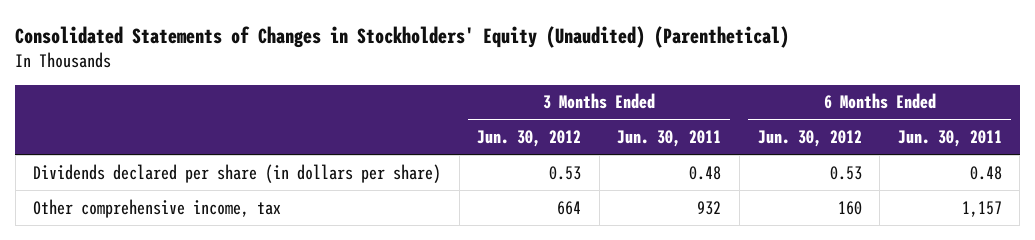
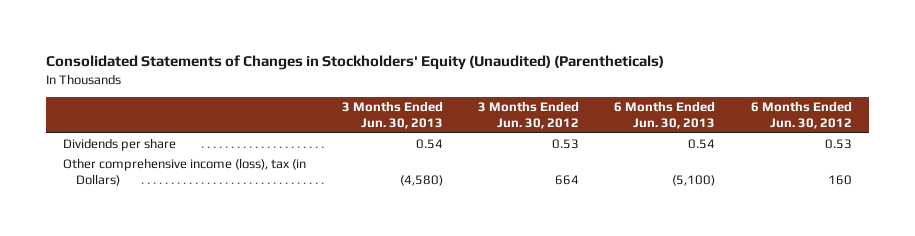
[15,25,790,48] Consolidated Statements of Changes in Stockholders' Equity (Unaudited) (Parenthetical) -> [45,55,664,71] Consolidated Statements of Changes in Stockholders' Equity (Unaudited) (Parentheticals)
[617,129,722,147] Jun. 30, 2011 -> none
[897,129,1002,147] Jun. 30, 2011 -> none
none -> [341,101,443,129] 3 Months Ended Jun. 30, 2013
none -> [614,101,716,129] 6 Months Ended Jun. 30, 2013
[33,163,442,183] Dividends declared per share (in dollars per share) -> [63,138,177,152] Dividends per share
[33,198,282,218] Other comprehensive income, tax -> [63,158,307,186] Other comprehensive income (loss), tax (in Dollars)

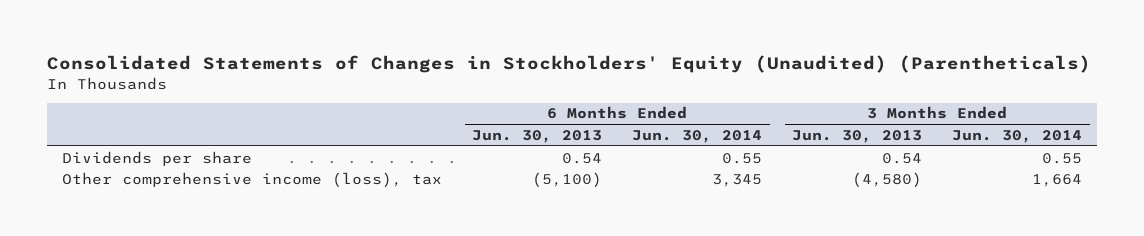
[477,101,579,129] 3 Months Ended Jun. 30, 2012 -> none
[750,101,852,129] 6 Months Ended Jun. 30, 2012 -> none
none -> [632,129,763,143] Jun. 30, 2014
none -> [952,129,1083,143] Jun. 30, 2014
[63,158,307,186] Other comprehensive income (loss), tax (in Dollars) -> [62,171,443,188] Other comprehensive income (loss), tax

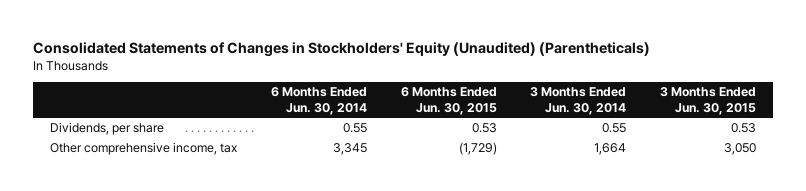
[472,129,603,143] Jun. 30, 2013 -> none
[792,129,923,143] Jun. 30, 2013 -> none
none -> [400,87,497,115] 6 Months Ended Jun. 30, 2015
none -> [660,87,757,115] 3 Months Ended Jun. 30, 2015
[62,150,253,166] Dividends per share -> [50,122,165,136] Dividends, per share
[62,171,443,188] Other comprehensive income (loss), tax -> [50,142,238,156] Other comprehensive income, tax

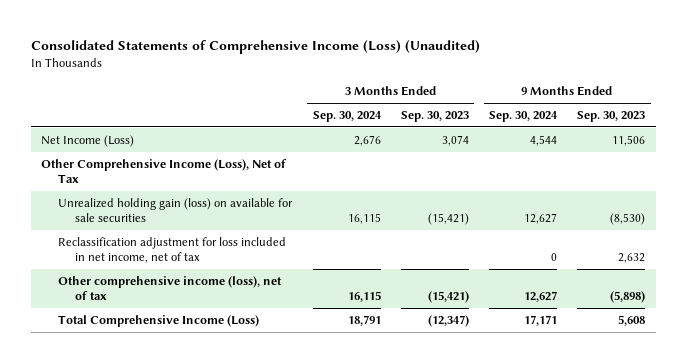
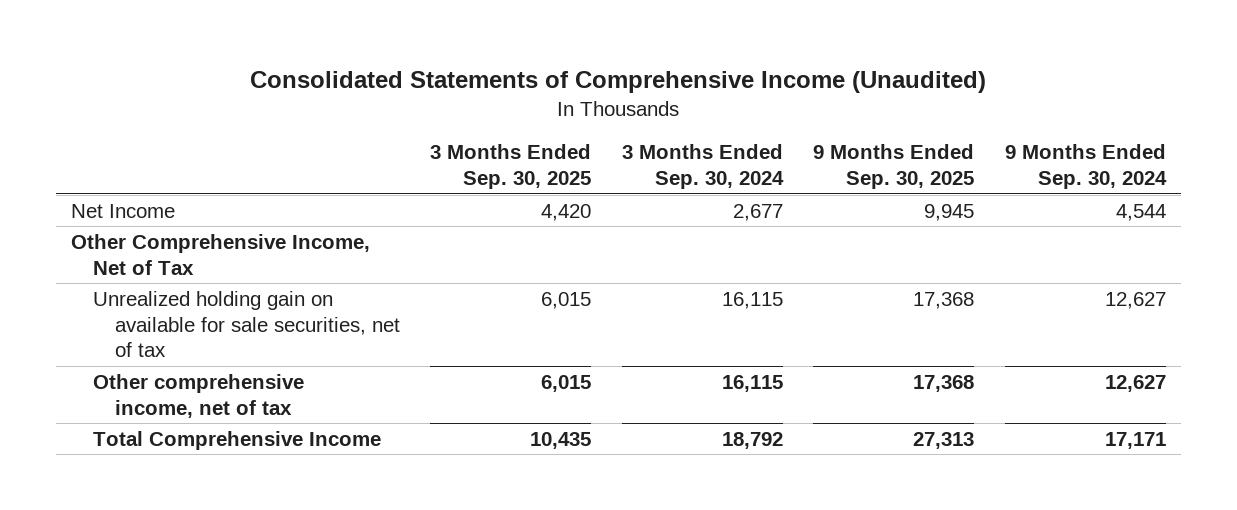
[31,40,481,55] Consolidated Statements of Comprehensive Income (Loss) (Unaudited) -> [250,70,987,93] Consolidated Statements of Comprehensive Income (Unaudited)
[400,111,469,123] Sep. 30, 2023 -> none
[577,111,646,123] Sep. 30, 2023 -> none
none -> [430,144,592,190] 3 Months Ended Sep. 30, 2025
none -> [813,144,975,190] 9 Months Ended Sep. 30, 2025
[58,236,287,264] Reclassification adjustment for loss included in net income, net of tax -> none
[41,134,135,147] Net Income (Loss) -> [71,203,176,218] Net Income
[353,134,381,146] 2,676 -> [732,203,783,221] 2,677
[41,158,288,184] Other Comprehensive Income (Loss), Net of Tax -> [71,233,371,275] Other Comprehensive Income, Net of Tax
[58,197,294,223] Unrealized holding gain (loss) on available for sale securities -> [93,290,401,358] Unrealized holding gain on available for sale securities, net of tax
[58,275,283,301] Other comprehensive income (loss), net of tax -> [93,373,305,418] Other comprehensive income, net of tax
[58,314,260,327] Total Comprehensive Income (Loss) -> [93,430,382,450] Total Comprehensive Income
[347,314,381,326] 18,791 -> [721,431,783,449] 18,792

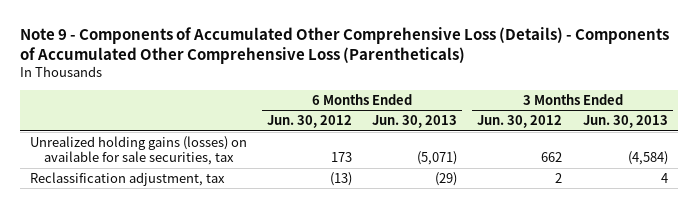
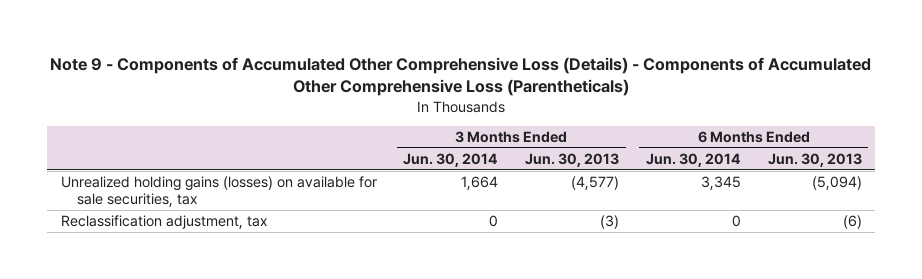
[267,115,353,129] Jun. 30, 2012 -> none
[477,115,563,129] Jun. 30, 2012 -> none
none -> [403,152,499,167] Jun. 30, 2014
none -> [645,152,741,167] Jun. 30, 2014
[417,151,458,166] (5,071) -> [811,175,862,190] (5,094)
[627,151,668,166] (4,584) -> [571,175,620,190] (4,577)
[435,171,458,186] (29) -> [842,214,862,229] (6)
[660,172,668,183] 4 -> [600,214,620,229] (3)

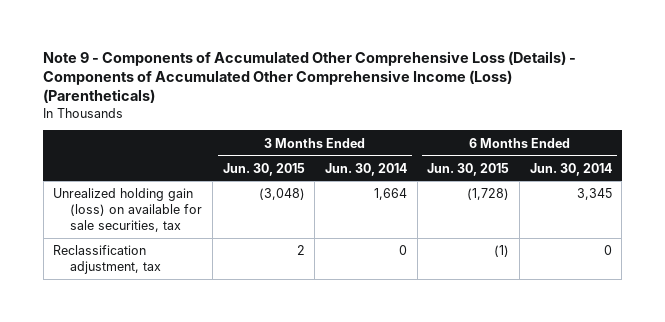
[50,56,872,97] Note 9 - Components of Accumulated Other Comprehensive Loss (Details) - Components of Accumulated Other Comprehensive Loss (Parentheticals) -> [43,50,577,104] Note 9 - Components of Accumulated Other Comprehensive Loss (Details) - Components of Accumulated Other Comprehensive Income (Loss) (Parentheticals)
[525,152,620,167] Jun. 30, 2013 -> none
[767,152,862,167] Jun. 30, 2013 -> none
none -> [222,162,305,176] Jun. 30, 2015
none -> [427,162,510,176] Jun. 30, 2015
[60,175,377,208] Unrealized holding gains (losses) on available for sale securities, tax -> [53,188,203,233] Unrealized holding gain (loss) on available for sale securities, tax

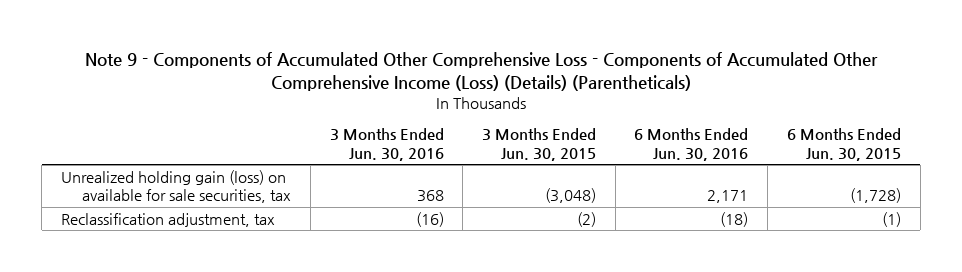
[43,50,577,104] Note 9 - Components of Accumulated Other Comprehensive Loss (Details) - Components of Accumulated Other Comprehensive Income (Loss) (Parentheticals) -> [85,51,879,91] Note 9 - Components of Accumulated Other Comprehensive Loss - Components of Accumulated Other Comprehensive Income (Loss) (Details) (Parentheticals)
[325,162,408,176] Jun. 30, 2014 -> none
[529,162,612,176] Jun. 30, 2014 -> none
none -> [329,128,444,161] 3 Months Ended Jun. 30, 2016
none -> [634,128,749,161] 6 Months Ended Jun. 30, 2016
[296,245,305,256] 2 -> [576,211,596,227] (2)

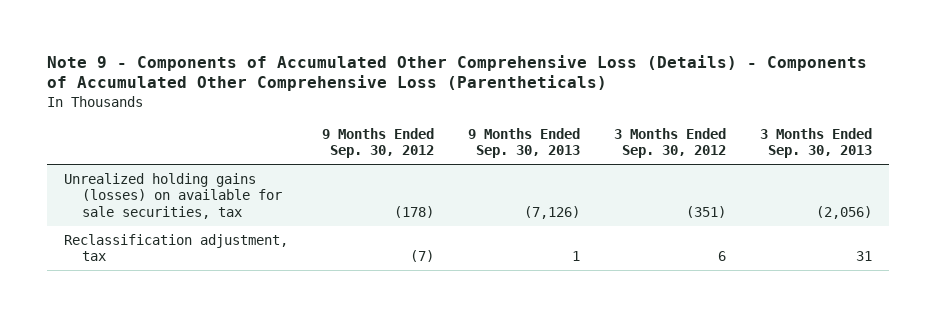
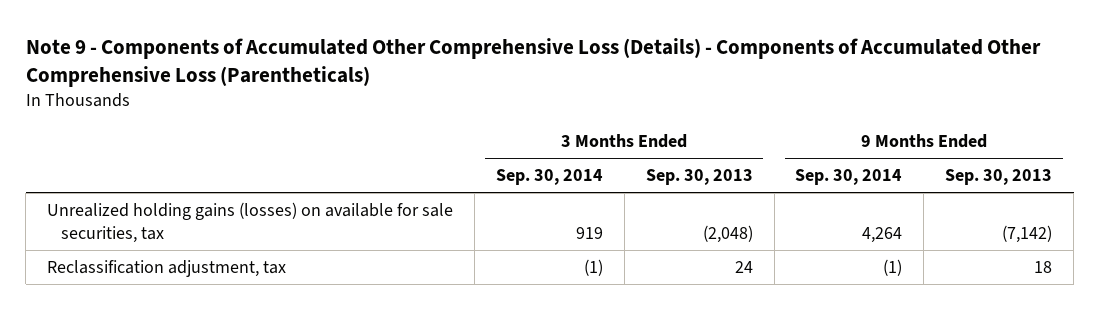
[321,127,434,159] 9 Months Ended Sep. 30, 2012 -> none
[614,127,727,159] 3 Months Ended Sep. 30, 2012 -> none
none -> [495,169,603,186] Sep. 30, 2014
none -> [795,169,903,186] Sep. 30, 2014
[524,205,581,219] (7,126) -> [1002,224,1053,243] (7,142)
[816,205,873,219] (2,056) -> [702,224,753,243] (2,048)
[572,251,581,262] 1 -> [1034,260,1053,273] 18
[856,251,873,262] 31 -> [734,260,753,273] 24

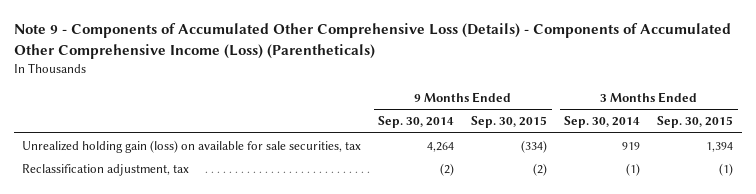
[25,37,1041,87] Note 9 - Components of Accumulated Other Comprehensive Loss (Details) - Components of Accumulated Other Comprehensive Loss (Parentheticals) -> [13,23,731,59] Note 9 - Components of Accumulated Other Comprehensive Loss (Details) - Components of Accumulated Other Comprehensive Income (Loss) (Parentheticals)
[645,169,753,186] Sep. 30, 2013 -> none
[945,169,1053,186] Sep. 30, 2013 -> none
none -> [471,116,548,129] Sep. 30, 2015
none -> [657,116,734,129] Sep. 30, 2015
[46,201,453,243] Unrealized holding gains (losses) on available for sale securities, tax -> [22,140,362,154] Unrealized holding gain (loss) on available for sale securities, tax
[883,258,903,276] (1) -> [440,163,455,177] (2)

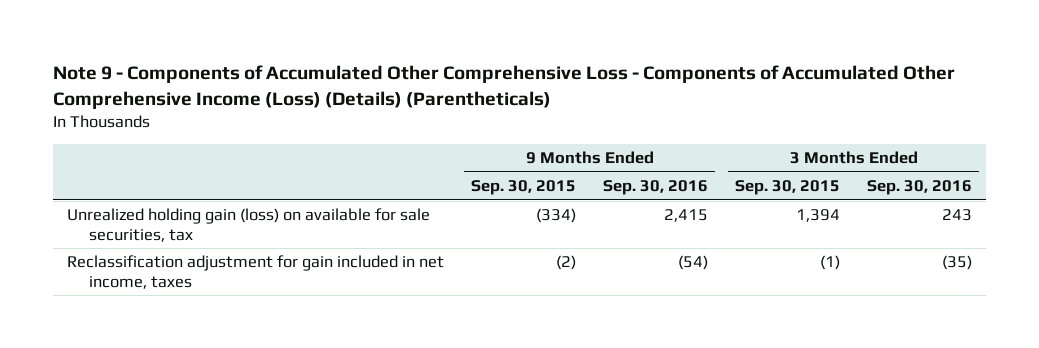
[13,23,731,59] Note 9 - Components of Accumulated Other Comprehensive Loss (Details) - Components of Accumulated Other Comprehensive Income (Loss) (Parentheticals) -> [53,65,956,110] Note 9 - Components of Accumulated Other Comprehensive Loss - Components of Accumulated Other Comprehensive Income (Loss) (Details) (Parentheticals)
[378,116,455,129] Sep. 30, 2014 -> none
[564,116,641,129] Sep. 30, 2014 -> none
none -> [603,180,709,196] Sep. 30, 2016
none -> [867,180,973,196] Sep. 30, 2016
[22,164,190,177] Reclassification adjustment, tax -> [66,255,444,289] Reclassification adjustment for gain included in net income, taxes

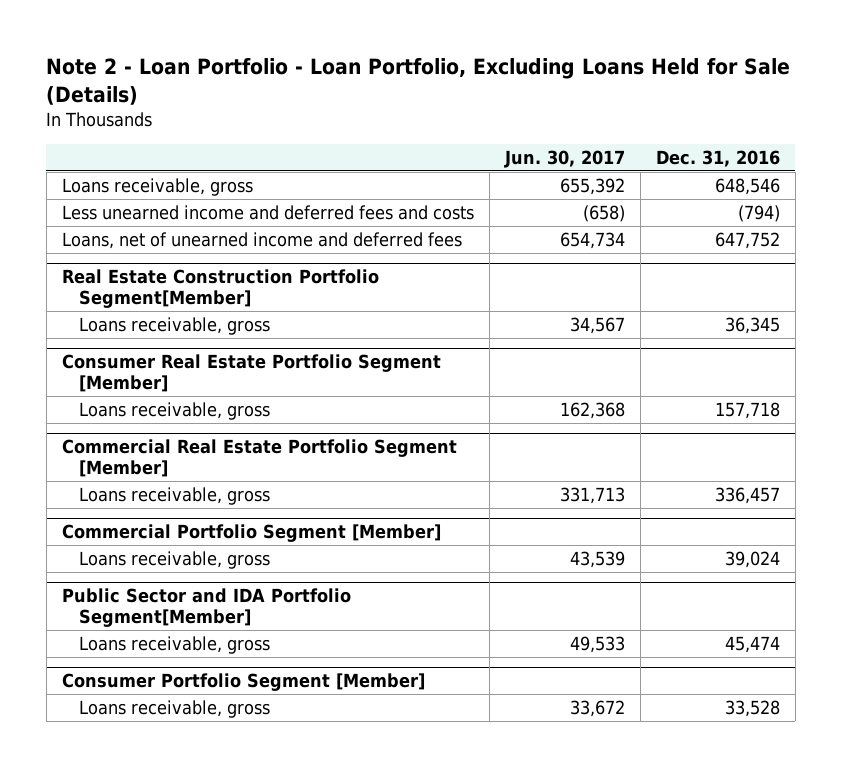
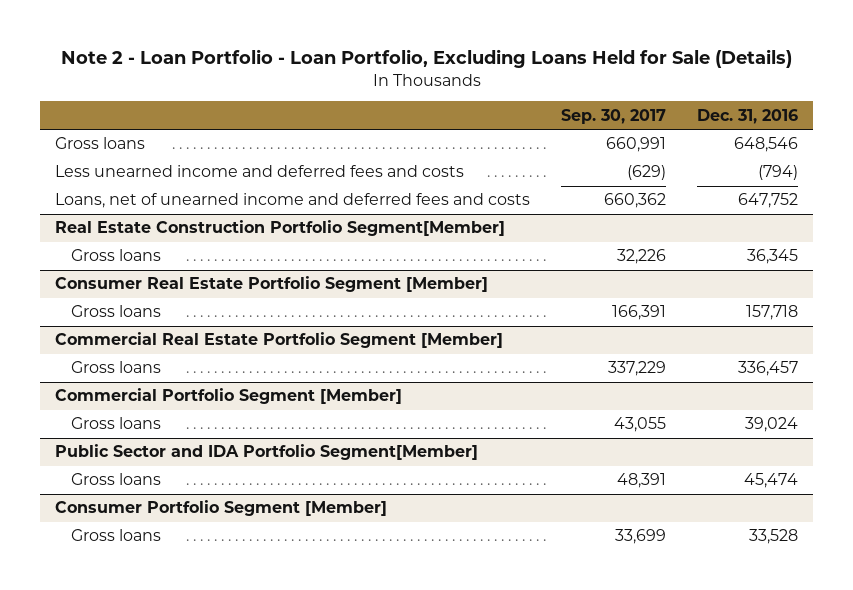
[503,149,625,168] Jun. 30, 2017 -> none
none -> [561,108,667,124] Sep. 30, 2017
[61,177,253,196] Loans receivable, gross -> [55,137,146,150] Gross loans
[61,231,462,249] Loans, net of unearned income and deferred fees -> [55,193,531,209] Loans, net of unearned income and deferred fees and costs
[79,316,271,335] Loans receivable, gross -> [71,249,162,262] Gross loans
[79,401,271,420] Loans receivable, gross -> [71,305,162,318] Gross loans
[79,486,271,505] Loans receivable, gross -> [71,361,162,374] Gross loans
[79,550,271,569] Loans receivable, gross -> [71,417,162,430] Gross loans
[79,635,271,654] Loans receivable, gross -> [71,473,162,486] Gross loans
[79,699,271,718] Loans receivable, gross -> [71,529,162,542] Gross loans

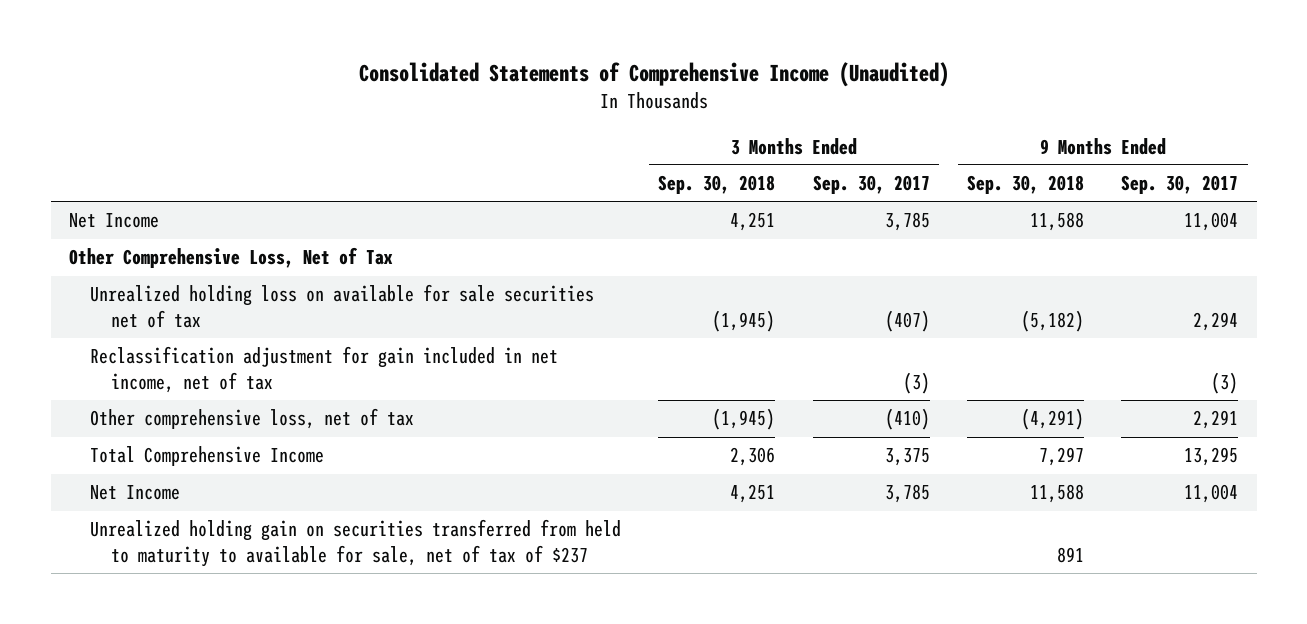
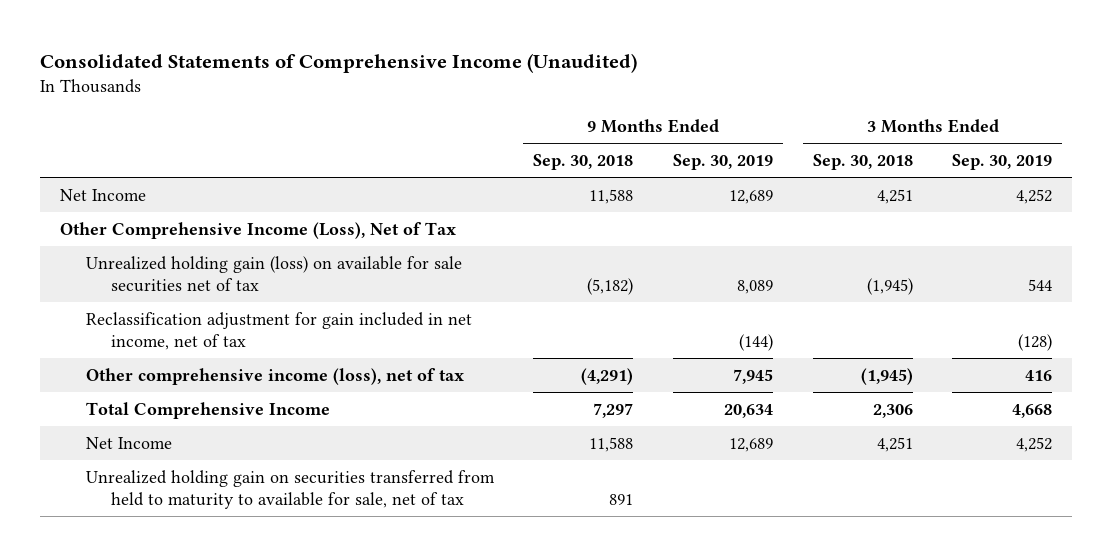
[812,175,930,195] Sep. 30, 2017 -> none
[1121,175,1239,195] Sep. 30, 2017 -> none
none -> [672,153,773,170] Sep. 30, 2019
none -> [952,153,1053,170] Sep. 30, 2019
[69,247,394,269] Other Comprehensive Loss, Net of Tax -> [59,221,456,239] Other Comprehensive Income (Loss), Net of Tax
[90,284,595,329] Unrealized holding loss on available for sale securities net of tax -> [85,255,462,292] Unrealized holding gain (loss) on available for sale securities net of tax
[90,408,415,430] Other comprehensive loss, net of tax -> [85,367,464,385] Other comprehensive income (loss), net of tax
[90,519,622,568] Unrealized holding gain on securities transferred from held to maturity to available for sale, net of tax of $237 -> [85,469,495,509] Unrealized holding gain on securities transferred from held to maturity to available for sale, net of tax

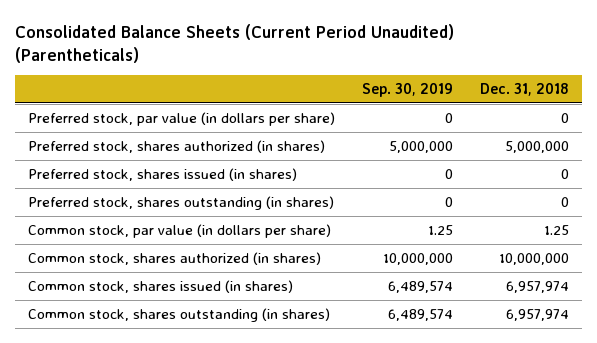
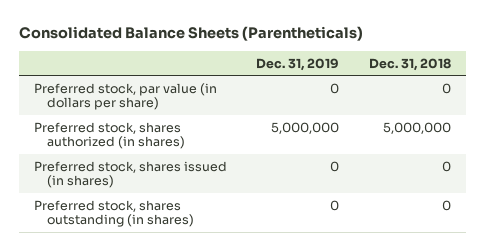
[14,23,454,63] Consolidated Balance Sheets (Current Period Unaudited) (Parentheticals) -> [18,26,363,42] Consolidated Balance Sheets (Parentheticals)
[361,83,453,98] Sep. 30, 2019 -> none
none -> [256,57,340,71] Dec. 31, 2019
[28,223,332,238] Common stock, par value (in dollars per share) -> none
[28,251,322,265] Common stock, shares authorized (in shares) -> none
[28,279,294,293] Common stock, shares issued (in shares) -> none
[28,307,331,322] Common stock, shares outstanding (in shares) -> none

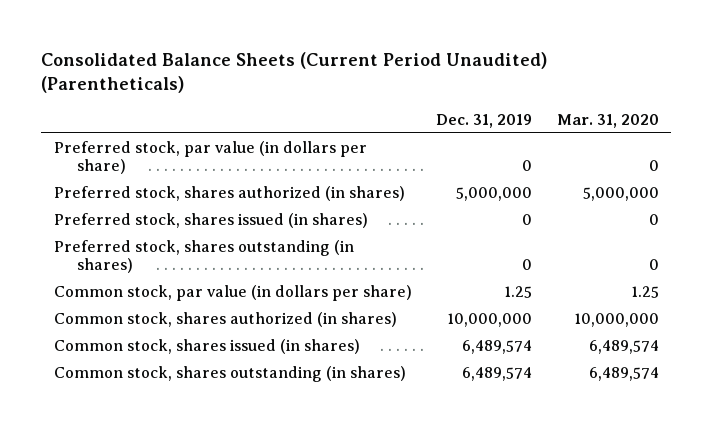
[18,26,363,42] Consolidated Balance Sheets (Parentheticals) -> [41,51,548,94] Consolidated Balance Sheets (Current Period Unaudited) (Parentheticals)
[369,57,452,71] Dec. 31, 2018 -> none
none -> [556,113,659,128] Mar. 31, 2020
none -> [53,284,412,301] Common stock, par value (in dollars per share)
none -> [53,311,397,327] Common stock, shares authorized (in shares)
none -> [53,338,360,354] Common stock, shares issued (in shares)
none -> [53,365,406,382] Common stock, shares outstanding (in shares)

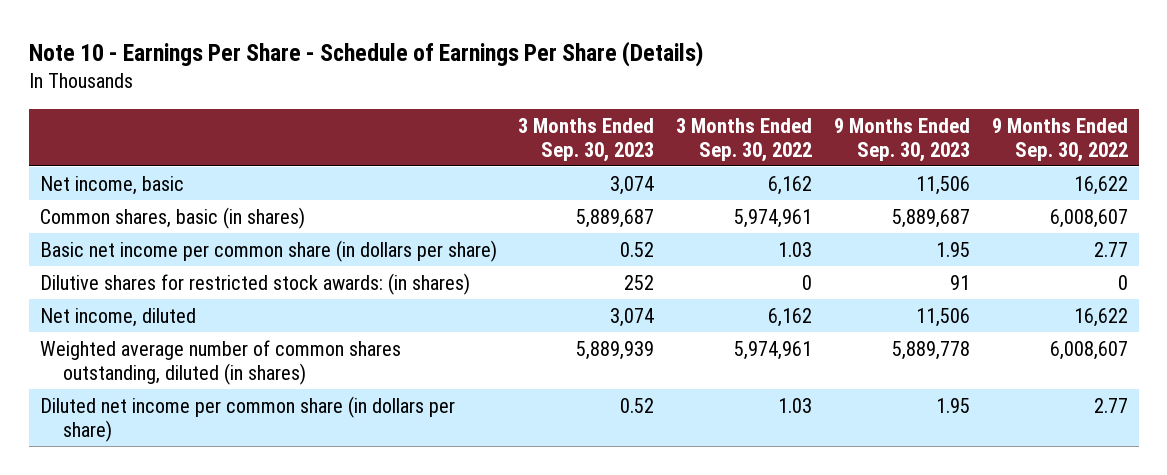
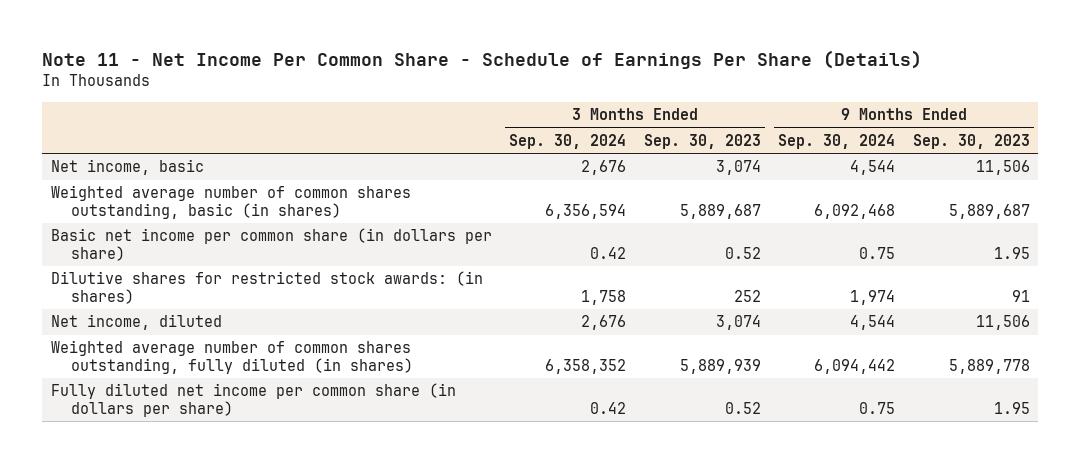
[28,40,703,67] Note 10 - Earnings Per Share - Schedule of Earnings Per Share (Details) -> [42,49,923,69] Note 11 - Net Income Per Common Share - Schedule of Earnings Per Share (Details)
[676,117,813,162] 3 Months Ended Sep. 30, 2022 -> none
[991,117,1128,162] 9 Months Ended Sep. 30, 2022 -> none
none -> [509,133,627,149] Sep. 30, 2024
none -> [778,133,896,149] Sep. 30, 2024
[39,206,305,229] Common shares, basic (in shares) -> [50,185,411,220] Weighted average number of common shares outstanding, basic (in shares)
[39,339,401,385] Weighted average number of common shares outstanding, diluted (in shares) -> [50,340,413,375] Weighted average number of common shares outstanding, fully diluted (in shares)
[39,395,455,442] Diluted net income per common share (in dollars per share) -> [50,383,456,418] Fully diluted net income per common share (in dollars per share)

